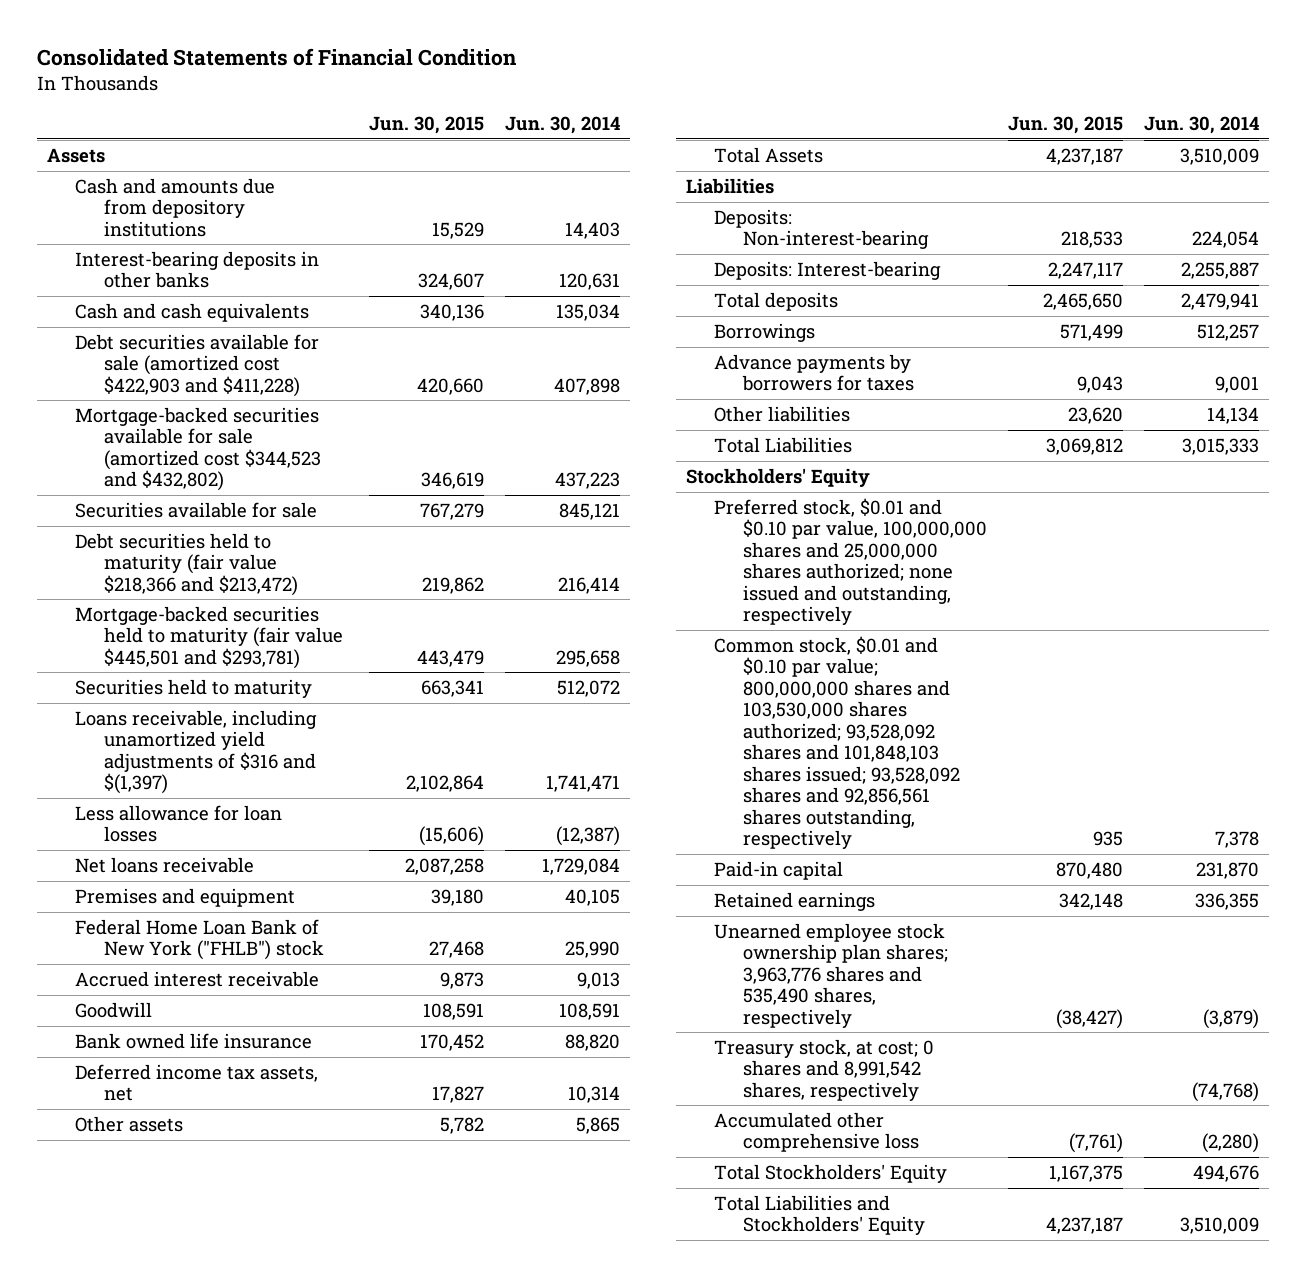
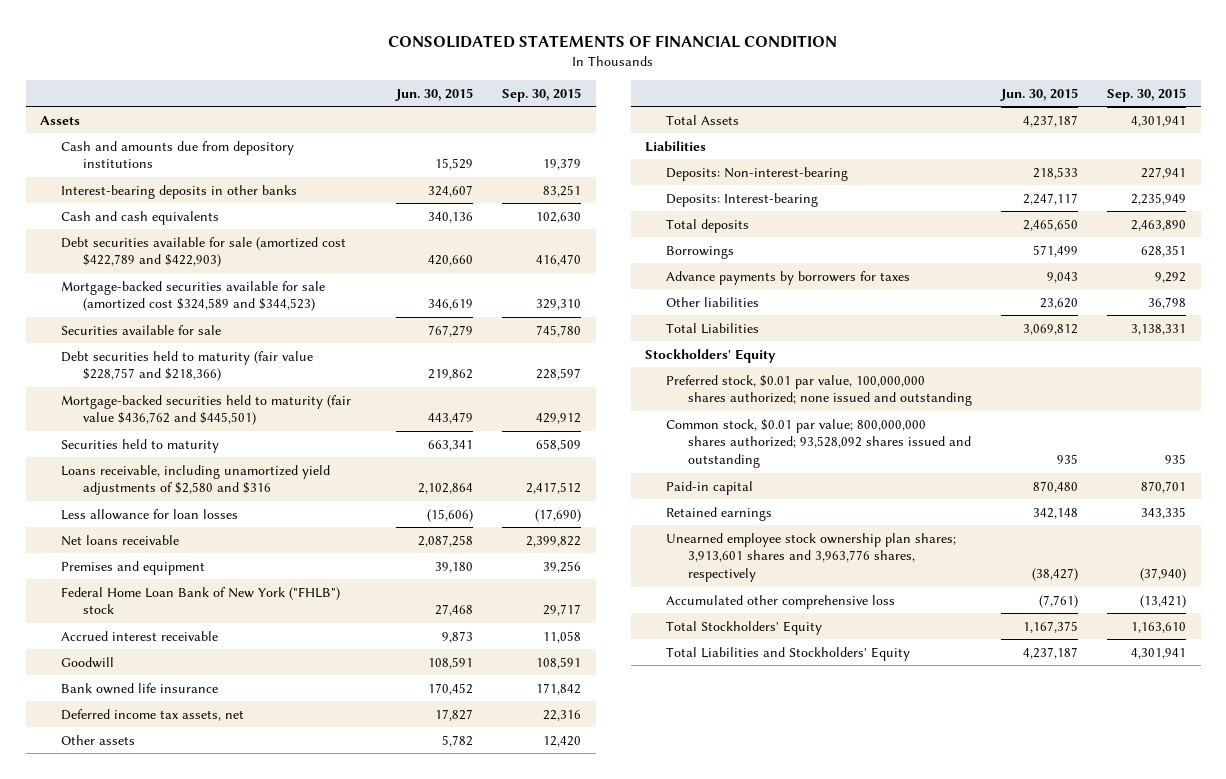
[36,48,517,67] Consolidated Statements of Financial Condition -> [388,35,838,49] CONSOLIDATED STATEMENTS OF FINANCIAL CONDITION
[504,116,620,135] Jun. 30, 2014 -> none
none -> [502,87,582,102] Sep. 30, 2015
[75,333,320,397] Debt securities available for sale (amortized cost $422,903 and $411,228) -> [61,236,347,268] Debt securities available for sale (amortized cost $422,789 and $422,903)
[75,406,321,492] Mortgage-backed securities available for sale (amortized cost $344,523 and $432,802) -> [61,280,326,312] Mortgage-backed securities available for sale (amortized cost $324,589 and $344,523)
[75,532,298,596] Debt securities held to maturity (fair value $218,366 and $213,472) -> [61,350,314,382] Debt securities held to maturity (fair value $228,757 and $218,366)
[75,605,343,669] Mortgage-backed securities held to maturity (fair value $445,501 and $293,781) -> [61,394,352,426] Mortgage-backed securities held to maturity (fair value $436,762 and $445,501)
[75,709,318,795] Loans receivable, including unamortized yield adjustments of $316 and $(1,397) -> [61,464,331,496] Loans receivable, including unamortized yield adjustments of $2,580 and $316
[714,497,987,626] Preferred stock, $0.01 and $0.10 par value, 100,000,000 shares and 25,000,000 shares authorized; none issued and outstanding, respectively -> [666,374,972,407] Preferred stock, $0.01 par value, 100,000,000 shares authorized; none issued and outstanding
[714,635,960,850] Common stock, $0.01 and $0.10 par value; 800,000,000 shares and 103,530,000 shares authorized; 93,528,092 shares and 101,848,103 shares issued; 93,528,092 shares and 92,856,561 shares outstanding, respectively -> [666,418,971,469] Common stock, $0.01 par value; 800,000,000 shares authorized; 93,528,092 shares issued and outstanding
[714,1038,935,1101] Treasury stock, at cost; 0 shares and 8,991,542 shares, respectively -> none
[714,922,948,1028] Unearned employee stock ownership plan shares; 3,963,776 shares and 535,490 shares, respectively -> [666,532,957,583] Unearned employee stock ownership plan shares; 3,913,601 shares and 3,963,776 shares, respectively

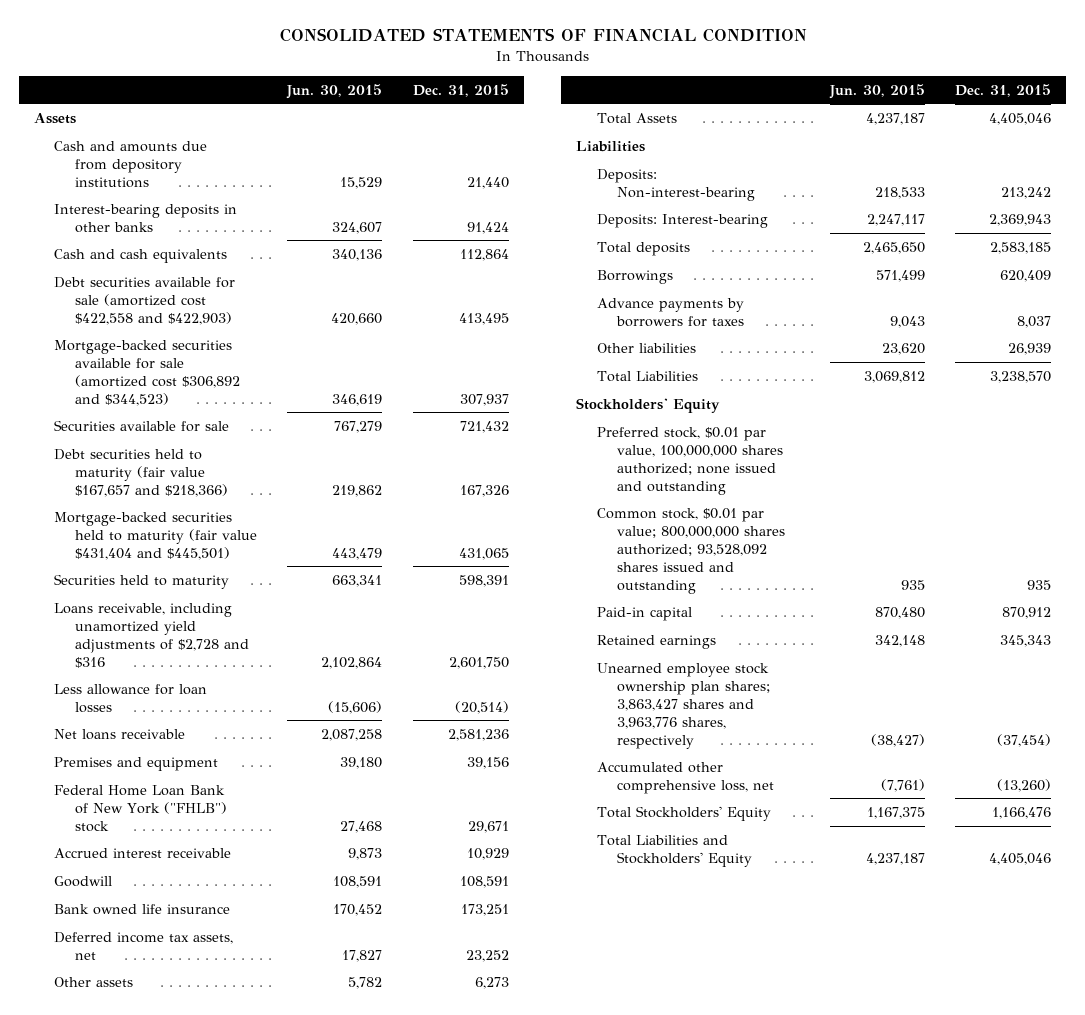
[502,87,582,102] Sep. 30, 2015 -> none
none -> [412,83,509,97] Dec. 31, 2015
[61,236,347,268] Debt securities available for sale (amortized cost $422,789 and $422,903) -> [54,276,236,325] Debt securities available for sale (amortized cost $422,558 and $422,903)
[61,280,326,312] Mortgage-backed securities available for sale (amortized cost $324,589 and $344,523) -> [54,339,240,406] Mortgage-backed securities available for sale (amortized cost $306,892 and $344,523)
[61,350,314,382] Debt securities held to maturity (fair value $228,757 and $218,366) -> [54,448,228,497] Debt securities held to maturity (fair value $167,657 and $218,366)
[61,394,352,426] Mortgage-backed securities held to maturity (fair value $436,762 and $445,501) -> [54,511,257,560] Mortgage-backed securities held to maturity (fair value $431,404 and $445,501)
[61,464,331,496] Loans receivable, including unamortized yield adjustments of $2,580 and $316 -> [54,602,249,668] Loans receivable, including unamortized yield adjustments of $2,728 and $316
[666,532,957,583] Unearned employee stock ownership plan shares; 3,913,601 shares and 3,963,776 shares, respectively -> [596,662,771,749] Unearned employee stock ownership plan shares; 3,863,427 shares and 3,963,776 shares, respectively
[666,594,896,609] Accumulated other comprehensive loss -> [596,761,775,794] Accumulated other comprehensive loss, net

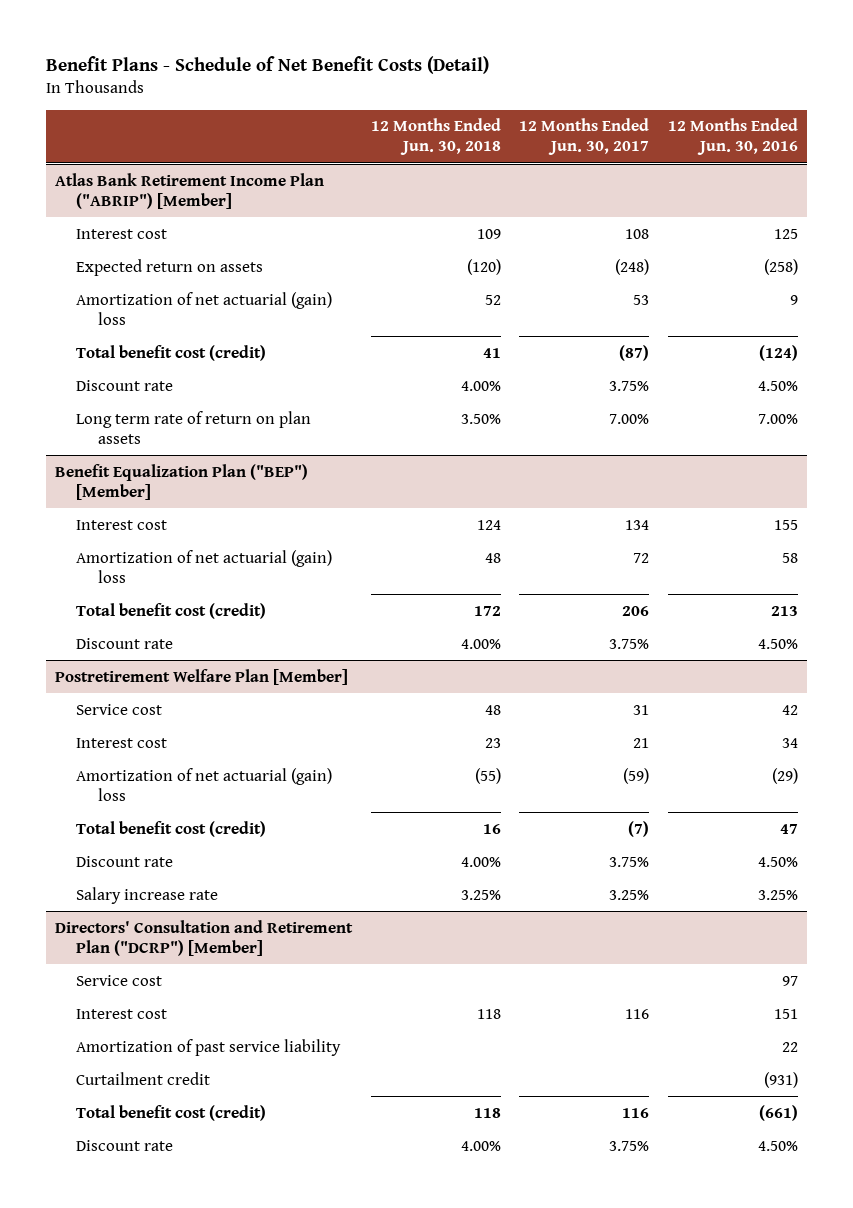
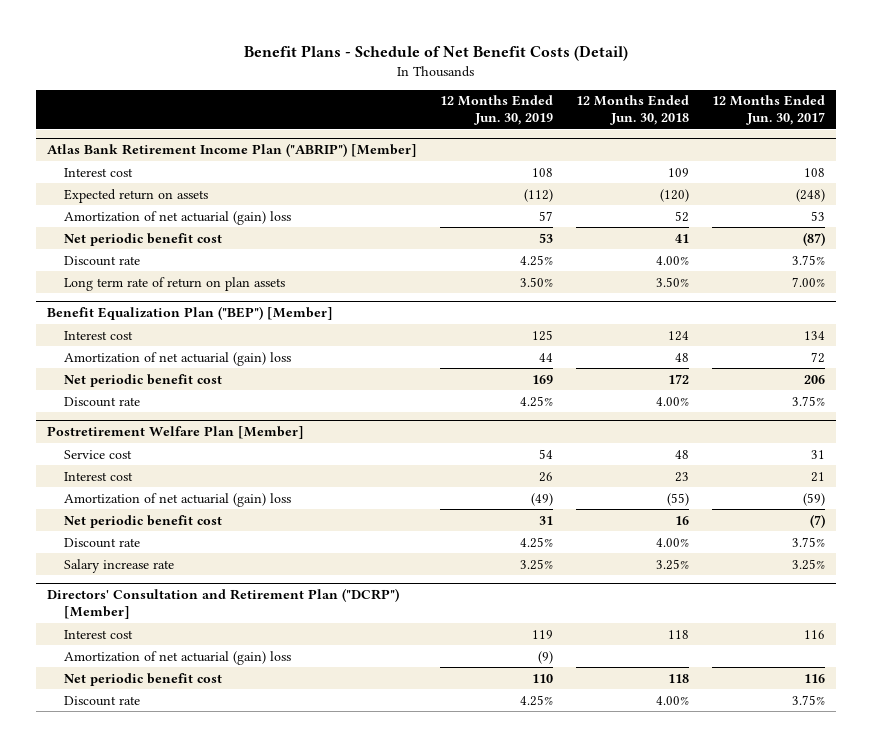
[667,118,798,156] 12 Months Ended Jun. 30, 2016 -> none
none -> [440,95,554,126] 12 Months Ended Jun. 30, 2019
[76,344,267,361] Total benefit cost (credit) -> [64,232,223,246] Net periodic benefit cost
[76,602,267,619] Total benefit cost (credit) -> [64,373,223,387] Net periodic benefit cost
[76,820,267,837] Total benefit cost (credit) -> [64,514,223,528] Net periodic benefit cost
[76,974,163,986] Service cost -> none
[76,1038,342,1056] Amortization of past service liability -> none
[76,1071,211,1085] Curtailment credit -> none
none -> [64,650,292,665] Amortization of net actuarial (gain) loss
[76,1104,267,1121] Total benefit cost (credit) -> [64,672,223,686] Net periodic benefit cost

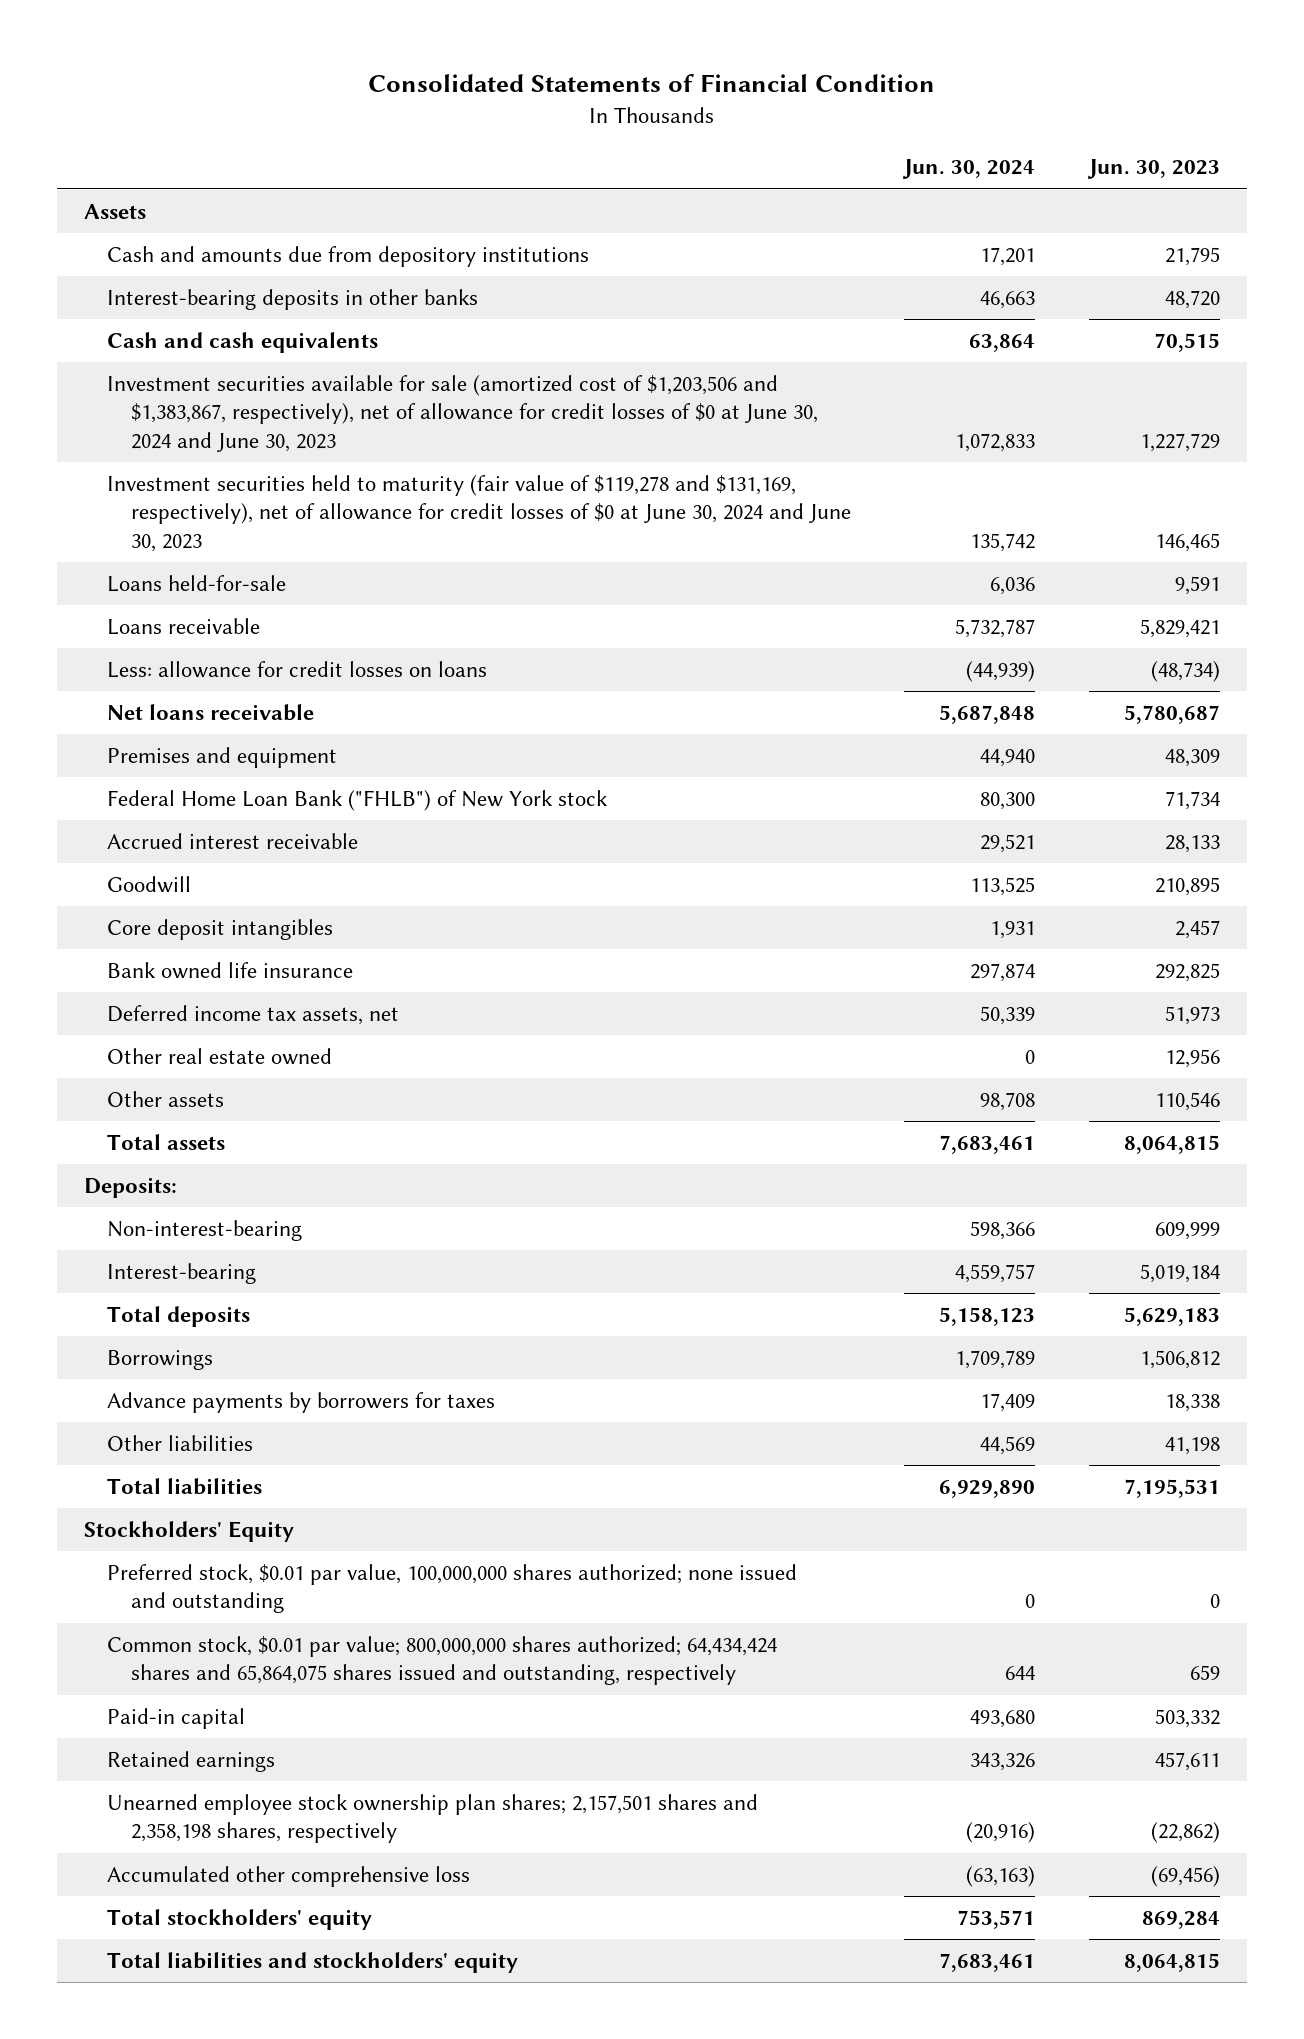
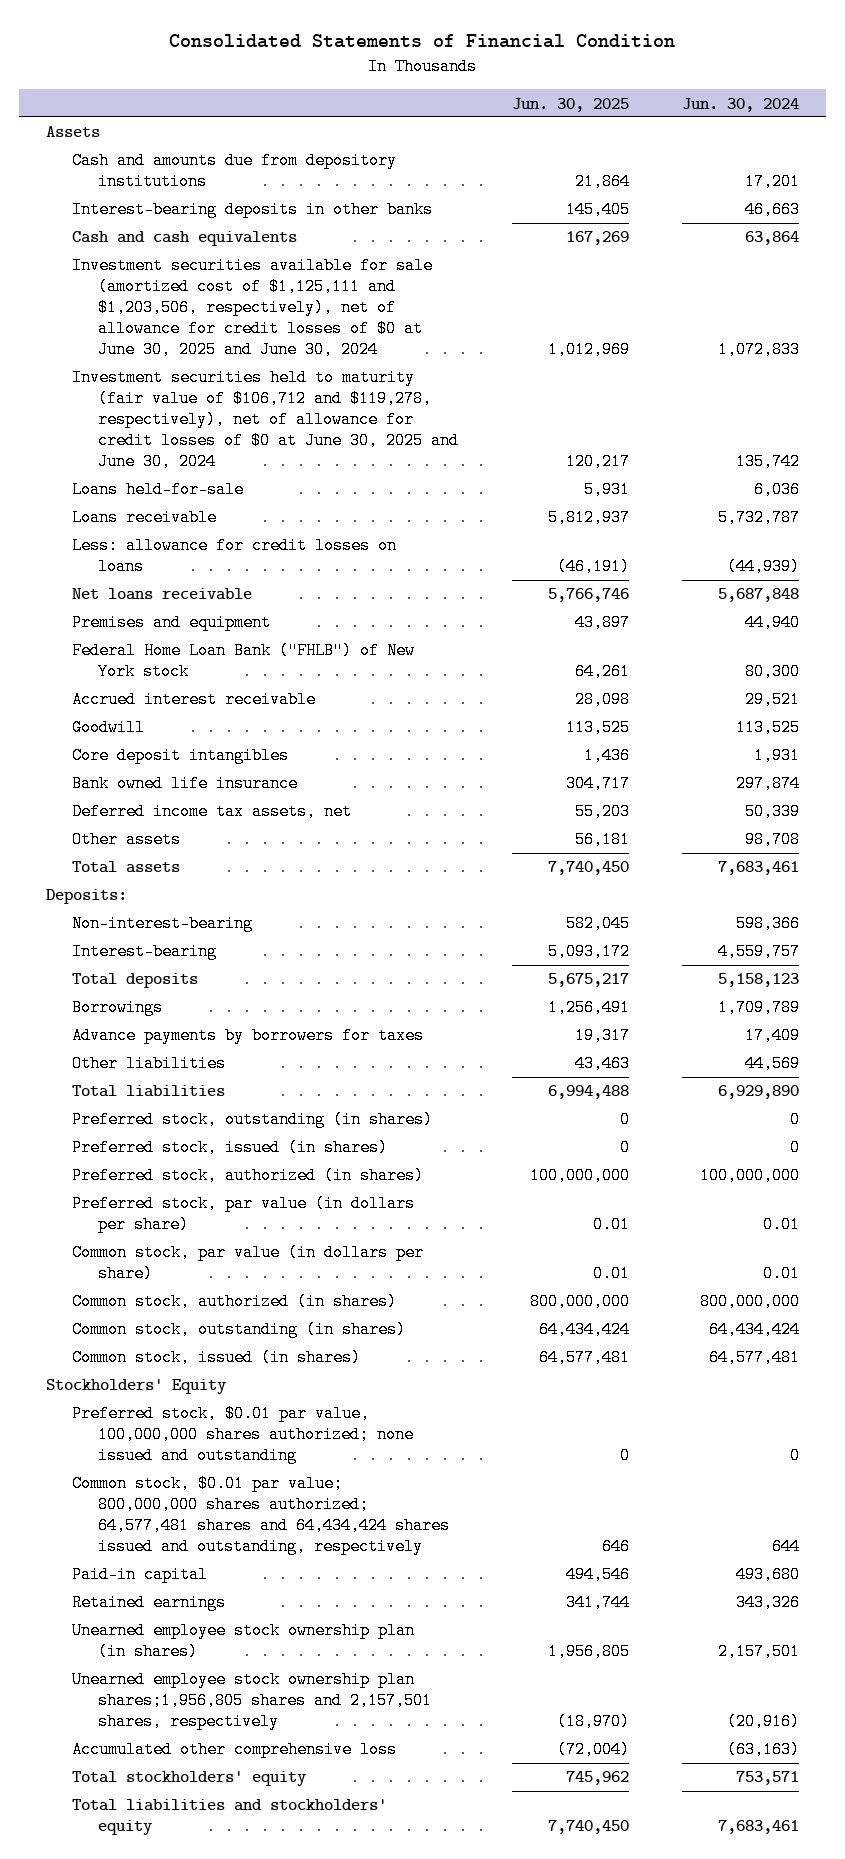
[1086,159,1220,180] Jun. 30, 2023 -> none
none -> [511,97,629,112] Jun. 30, 2025
[107,375,818,452] Investment securities available for sale (amortized cost of $1,203,506 and $1,383,867, respectively), net of allowance for credit losses of $0 at June 30, 2024 and June 30, 2023 -> [71,257,433,359] Investment securities available for sale (amortized cost of $1,125,111 and $1,203,506, respectively), net of allowance for credit losses of $0 at June 30, 2025 and June 30, 2024
[107,475,851,552] Investment securities held to maturity (fair value of $119,278 and $131,169, respectively), net of allowance for credit losses of $0 at June 30, 2024 and June 30, 2023 -> [71,369,459,471] Investment securities held to maturity (fair value of $106,712 and $119,278, respectively), net of allowance for credit losses of $0 at June 30, 2025 and June 30, 2024
[107,1048,333,1066] Other real estate owned -> none
none -> [71,1111,433,1129] Preferred stock, outstanding (in shares)
none -> [71,1139,388,1157] Preferred stock, issued (in shares)
none -> [71,1167,424,1185] Preferred stock, authorized (in shares)
none -> [71,1195,415,1234] Preferred stock, par value (in dollars per share)
none -> [71,1244,424,1283] Common stock, par value (in dollars per share)
none -> [71,1293,397,1311] Common stock, authorized (in shares)
none -> [71,1321,406,1339] Common stock, outstanding (in shares)
none -> [71,1349,361,1367] Common stock, issued (in shares)
[107,1636,778,1686] Common stock, $0.01 par value; 800,000,000 shares authorized; 64,434,424 shares and 65,864,075 shares issued and outstanding, respectively -> [71,1475,450,1556] Common stock, $0.01 par value; 800,000,000 shares authorized; 64,577,481 shares and 64,434,424 shares issued and outstanding, respectively
none -> [71,1622,415,1661] Unearned employee stock ownership plan (in shares)
[107,1794,759,1844] Unearned employee stock ownership plan shares; 2,157,501 shares and 2,358,198 shares, respectively -> [71,1671,432,1731] Unearned employee stock ownership plan shares;1,956,805 shares and 2,157,501 shares, respectively

